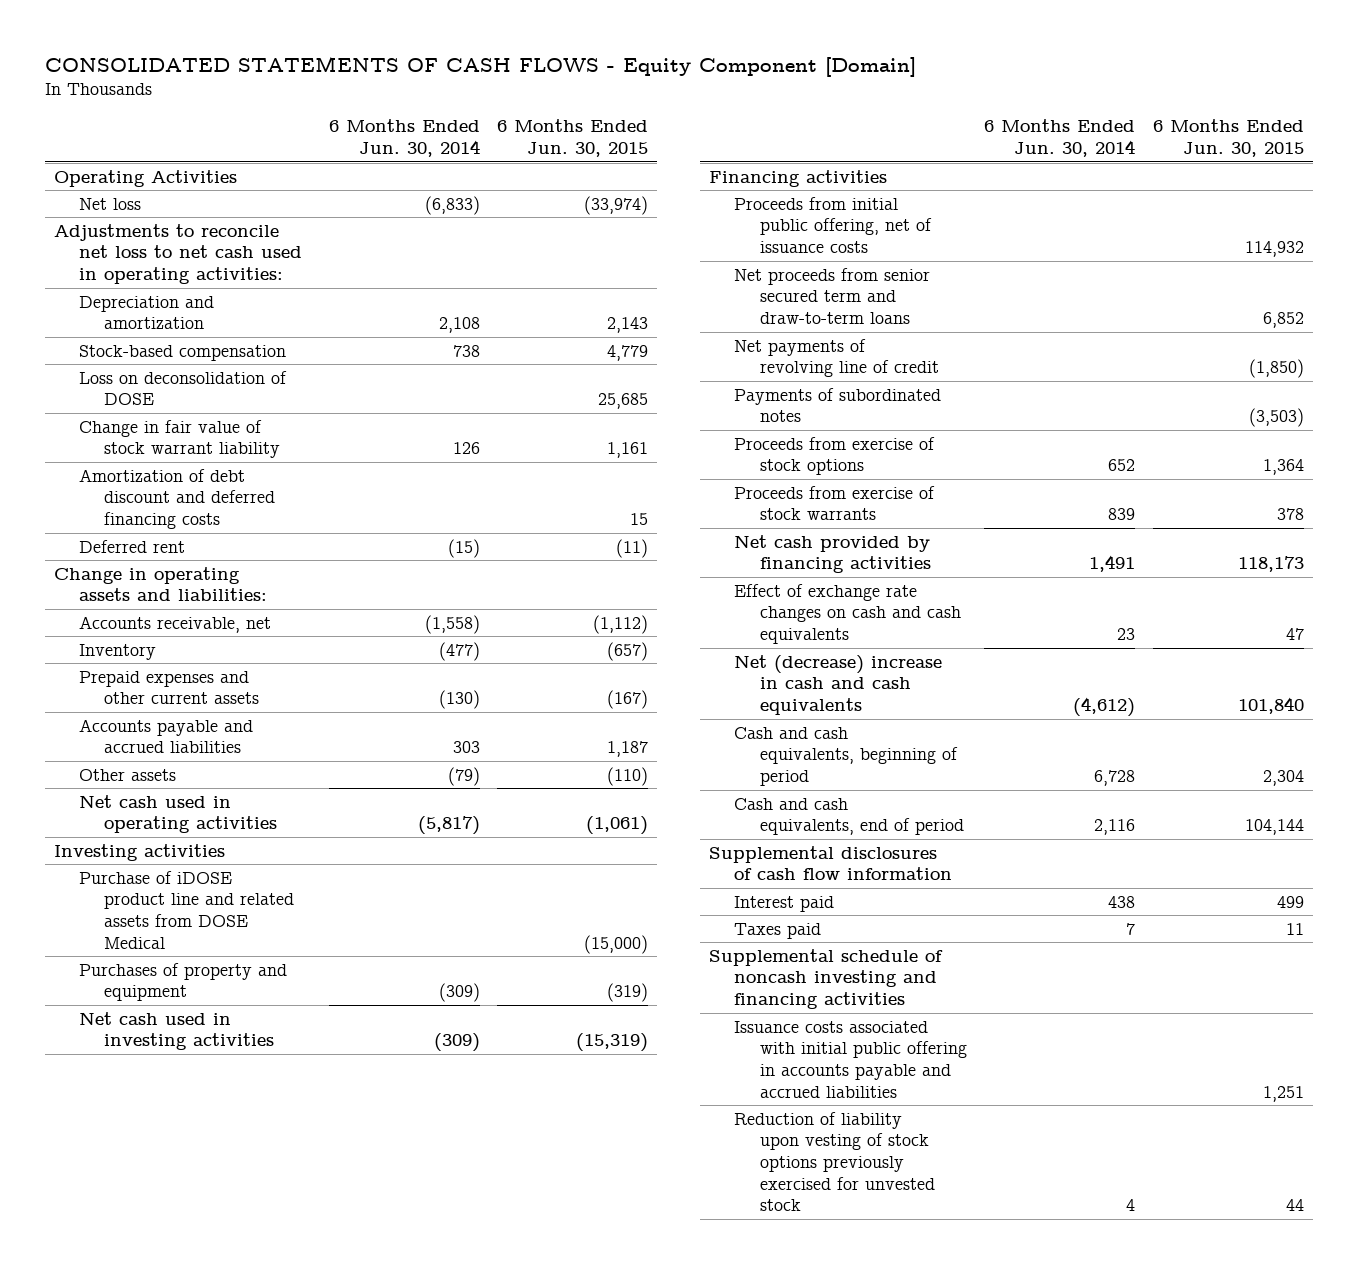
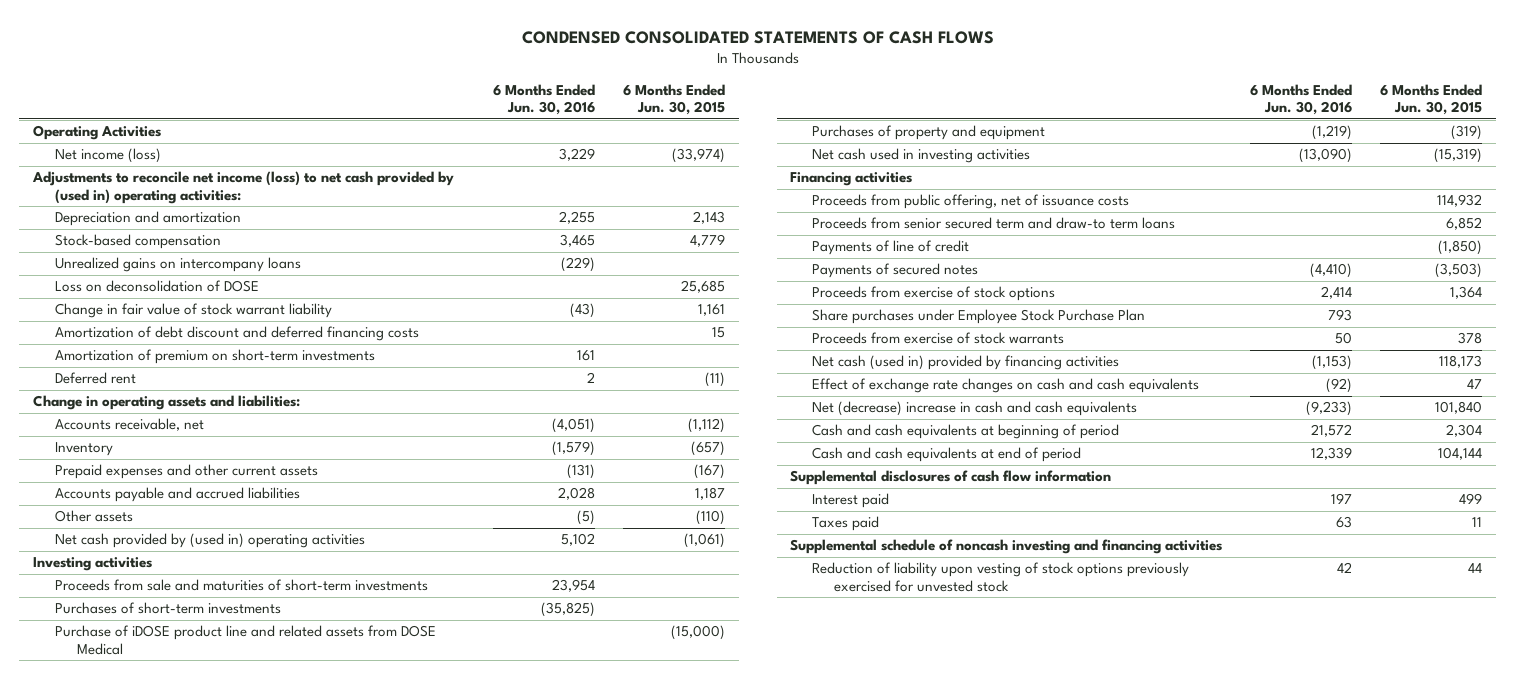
[44,55,916,77] CONSOLIDATED STATEMENTS OF CASH FLOWS - Equity Component [Domain] -> [521,30,994,44] CONDENSED CONSOLIDATED STATEMENTS OF CASH FLOWS
[328,119,480,157] 6 Months Ended Jun. 30, 2014 -> none
none -> [492,83,595,116] 6 Months Ended Jun. 30, 2016
[78,197,141,210] Net loss -> [54,148,161,164] Net income (loss)
[53,223,302,284] Adjustments to reconcile net loss to net cash used in operating activities: -> [32,171,455,204] Adjustments to reconcile net income (loss) to net cash provided by (used in) operating activities:
none -> [54,257,301,273] Unrealized gains on intercompany loans
none -> [54,349,375,365] Amortization of premium on short-term investments
[78,794,278,834] Net cash used in operating activities -> [54,533,365,549] Net cash provided by (used in) operating activities
none -> [54,579,428,592] Proceeds from sale and maturities of short-term investments
none -> [54,602,281,615] Purchases of short-term investments
[734,196,932,253] Proceeds from initial public offering, net of issuance costs -> [812,194,1130,210] Proceeds from public offering, net of issuance costs
[734,267,931,324] Net proceeds from senior secured term and draw-to-term loans -> [812,217,1176,230] Proceeds from senior secured term and draw-to term loans
[734,338,939,378] Net payments of revolving line of credit -> [812,240,970,256] Payments of line of credit
[734,387,942,423] Payments of subordinated notes -> [812,263,979,279] Payments of secured notes
none -> [812,309,1146,325] Share purchases under Employee Stock Purchase Plan
[734,534,931,574] Net cash provided by financing activities -> [812,355,1120,371] Net cash (used in) provided by financing activities
[734,726,958,786] Cash and cash equivalents, beginning of period -> [812,424,1120,440] Cash and cash equivalents at beginning of period
[734,797,964,836] Cash and cash equivalents, end of period -> [812,447,1082,463] Cash and cash equivalents at end of period
[734,1020,967,1098] Issuance costs associated with initial public offering in accounts payable and accrued liabilities -> none

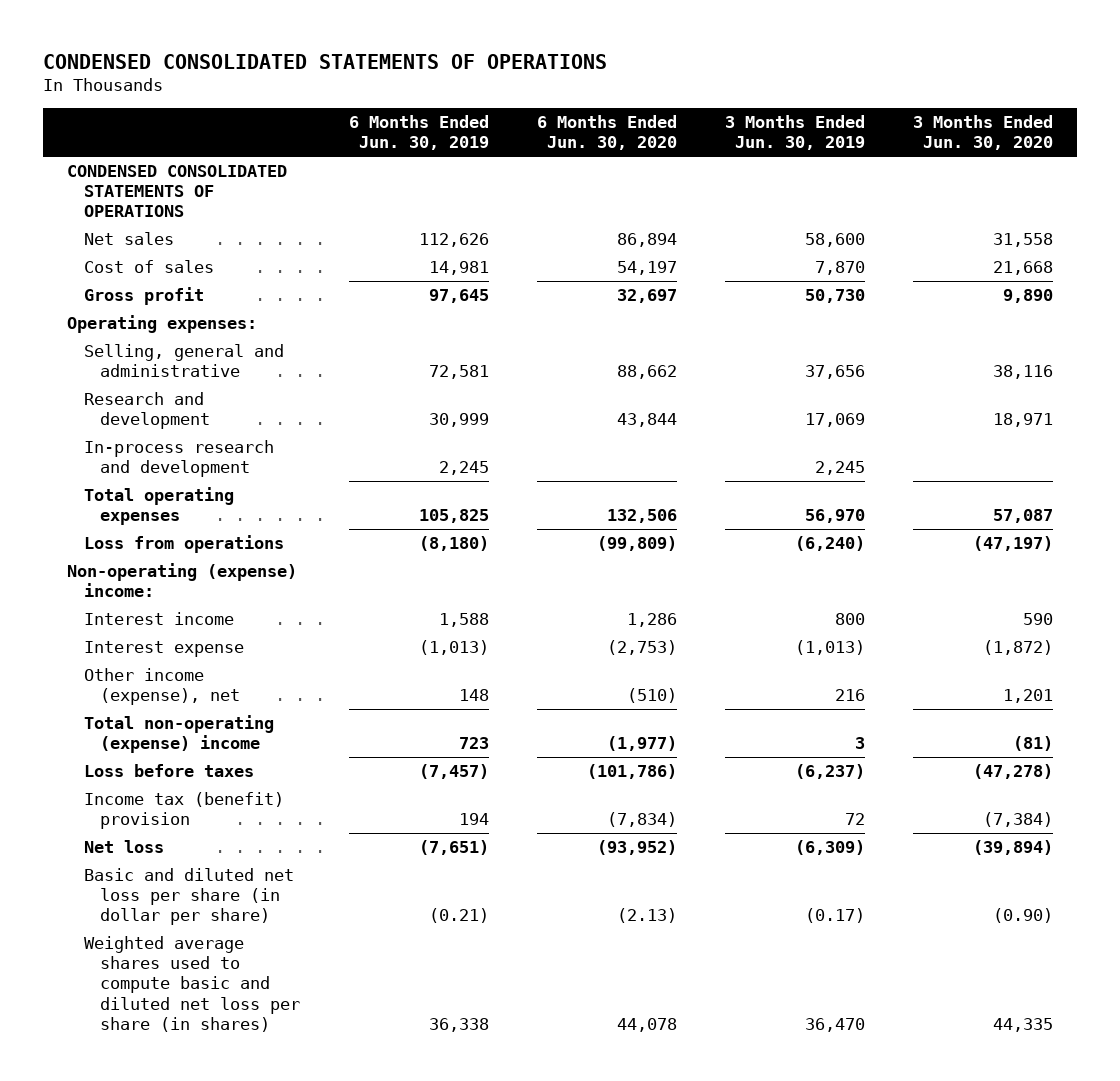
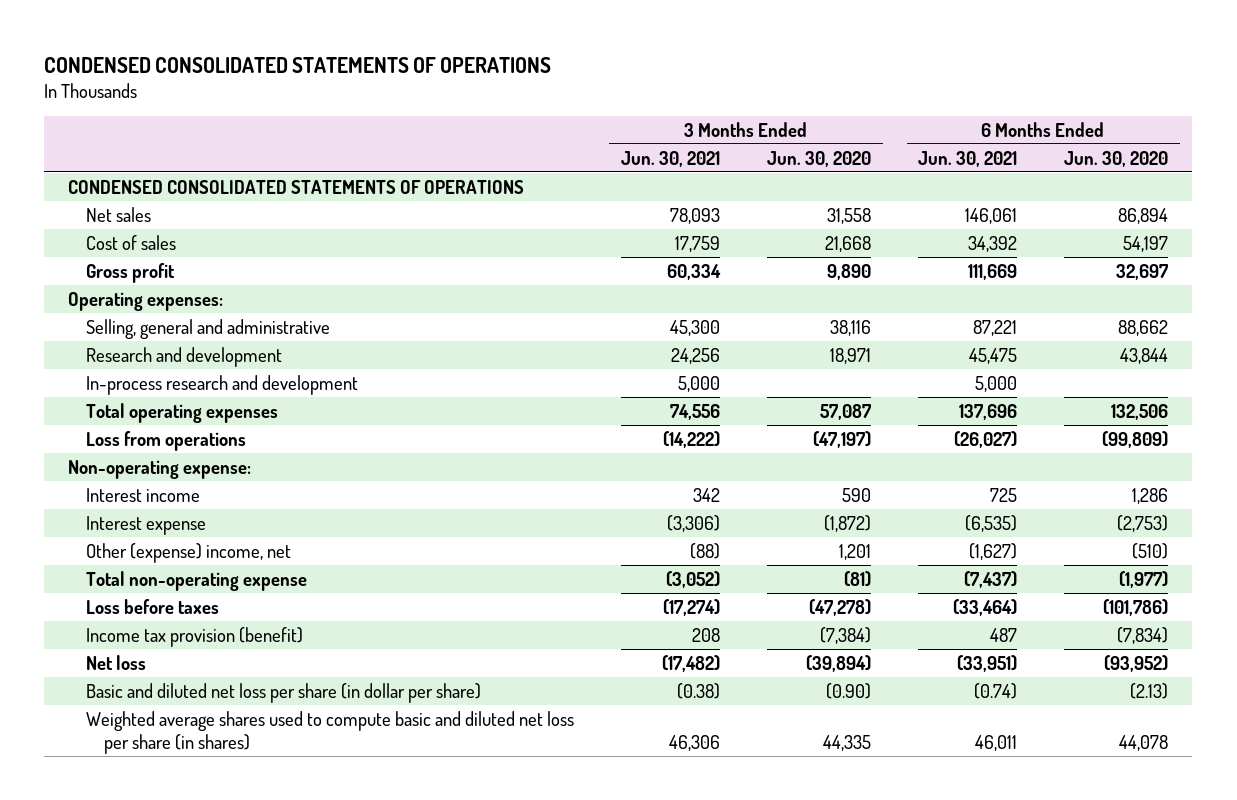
[348,115,489,151] 6 Months Ended Jun. 30, 2019 -> none
[724,115,865,151] 3 Months Ended Jun. 30, 2019 -> none
none -> [621,150,721,167] Jun. 30, 2021
none -> [918,150,1018,167] Jun. 30, 2021
[66,563,297,598] Non-operating (expense) income: -> [68,459,252,479] Non-operating expense:
[83,668,241,706] Other income (expense), net -> [86,542,292,563] Other (expense) income, net
[83,715,274,754] Total non-operating (expense) income -> [86,570,308,591] Total non-operating expense
[83,792,284,830] Income tax (benefit) provision -> [86,626,304,647] Income tax provision (benefit)

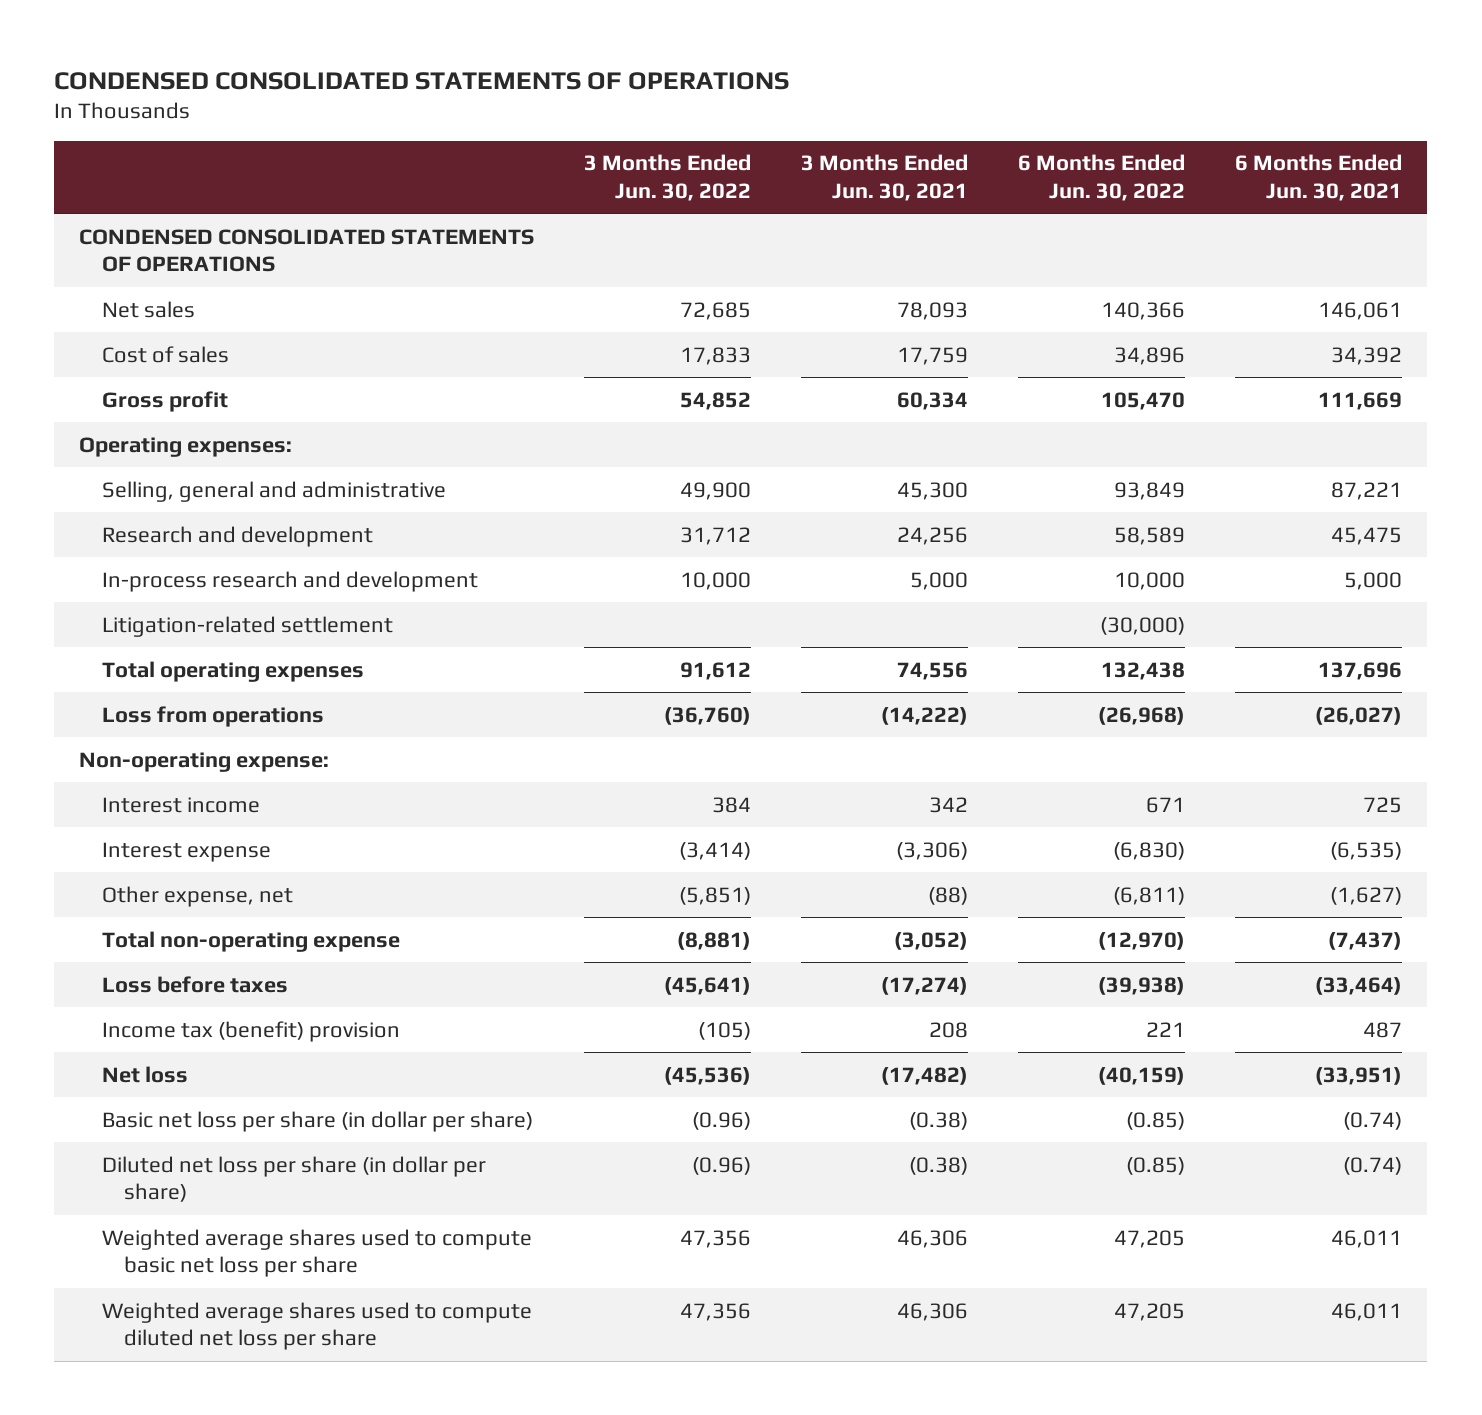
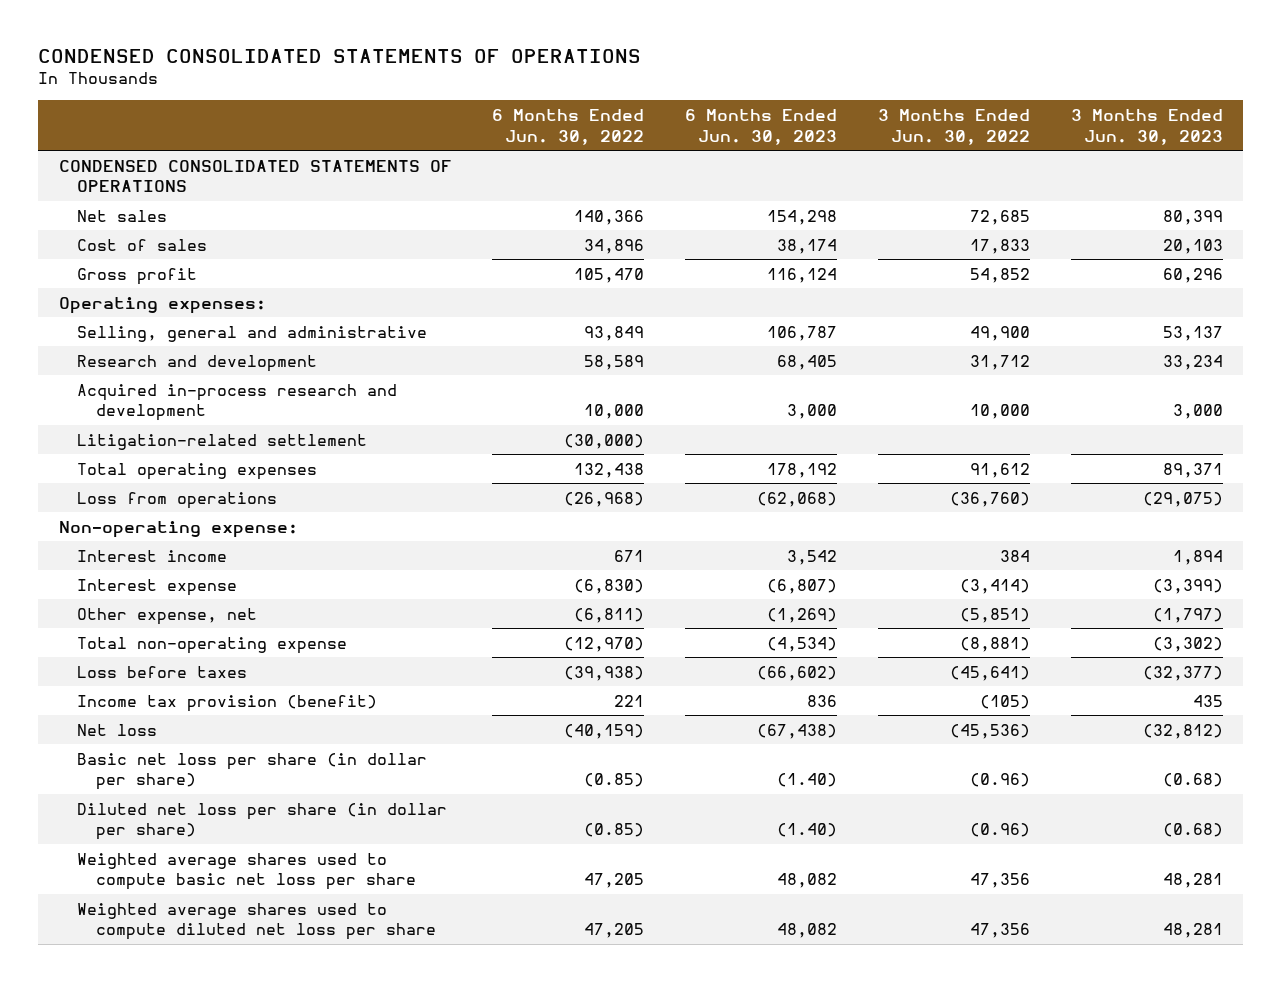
[801,154,969,201] 3 Months Ended Jun. 30, 2021 -> none
[1235,154,1403,201] 6 Months Ended Jun. 30, 2021 -> none
none -> [685,109,838,145] 6 Months Ended Jun. 30, 2023
none -> [1070,109,1223,145] 3 Months Ended Jun. 30, 2023
[101,570,478,592] In-process research and development -> [77,383,398,422] Acquired in-process research and development
[101,1020,400,1042] Income tax (benefit) provision -> [77,694,378,712] Income tax provision (benefit)

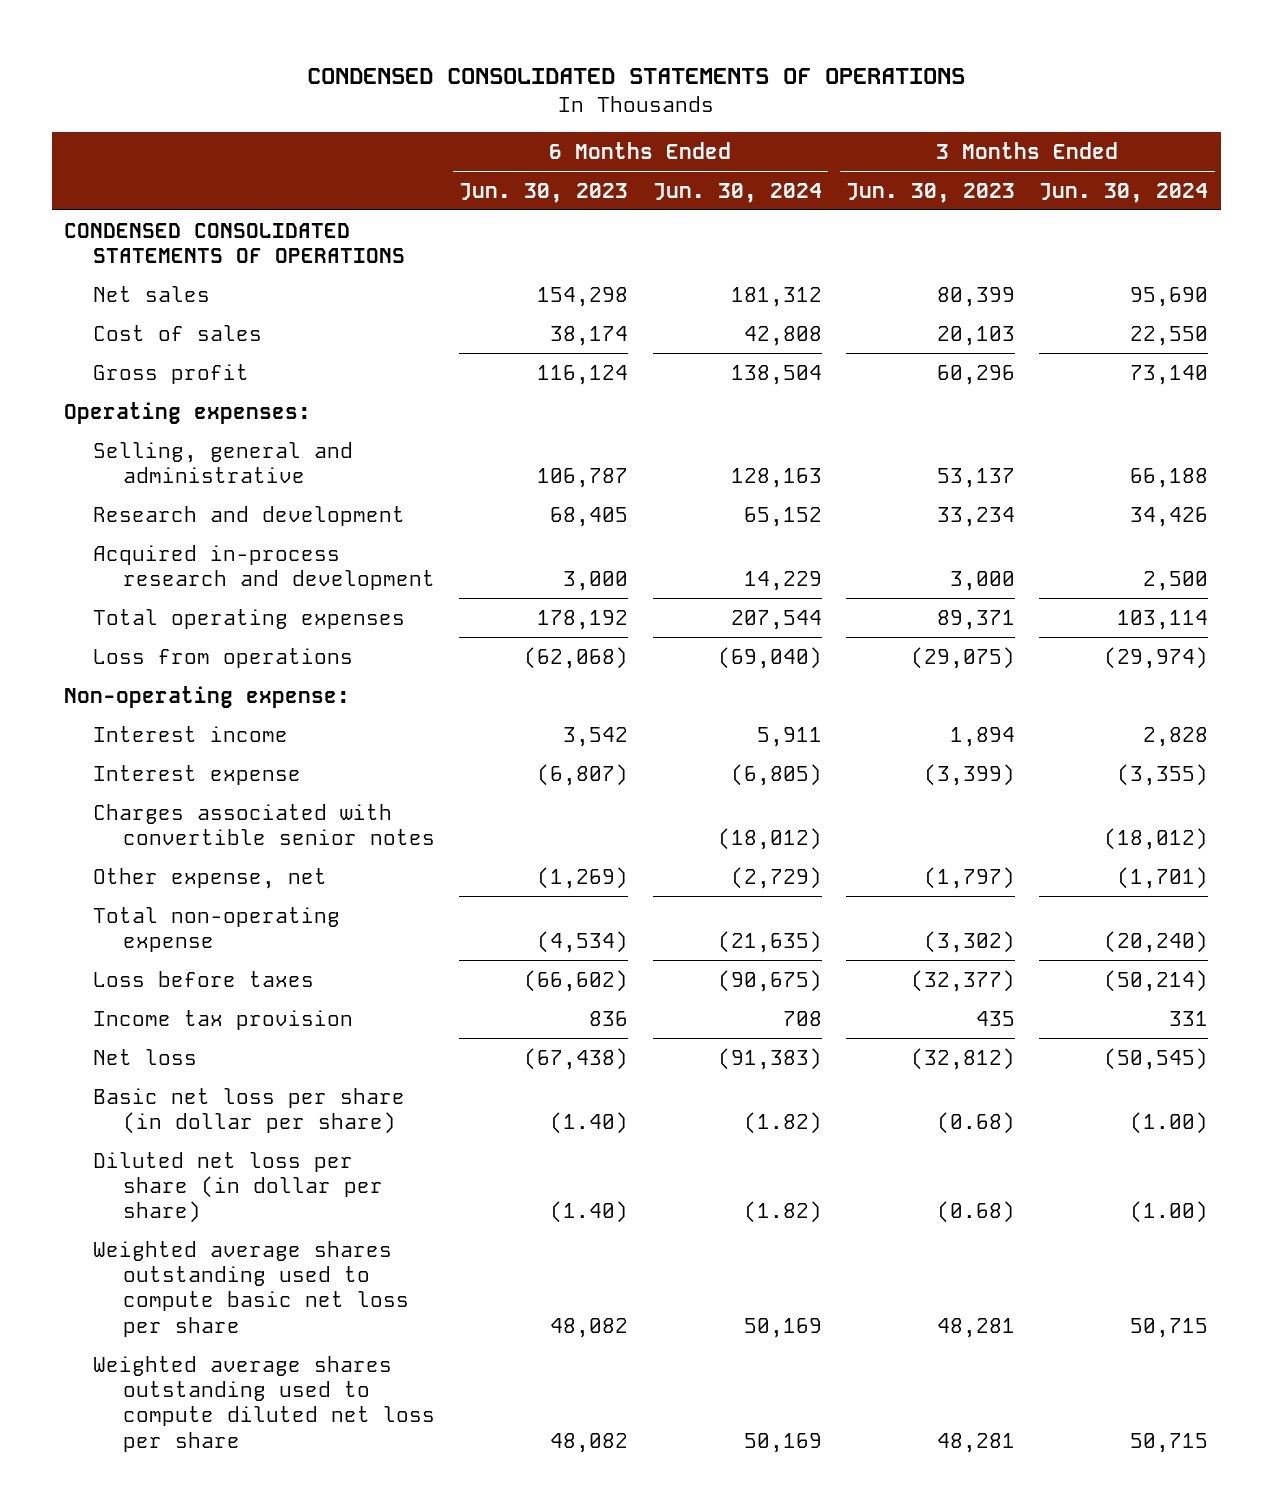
[492,109,645,145] 6 Months Ended Jun. 30, 2022 -> none
[878,109,1031,145] 3 Months Ended Jun. 30, 2022 -> none
none -> [652,182,822,203] Jun. 30, 2024
none -> [1039,182,1209,203] Jun. 30, 2024
[77,433,368,450] Litigation-related settlement -> none
none -> [93,803,435,845] Charges associated with convertible senior notes
[77,694,378,712] Income tax provision (benefit) -> [93,1009,354,1030] Income tax provision
[77,852,417,891] Weighted average shares used to compute basic net loss per share -> [93,1240,409,1337] Weighted average shares outstanding used to compute basic net loss per share
[77,902,437,941] Weighted average shares used to compute diluted net loss per share -> [93,1355,435,1452] Weighted average shares outstanding used to compute diluted net loss per share

